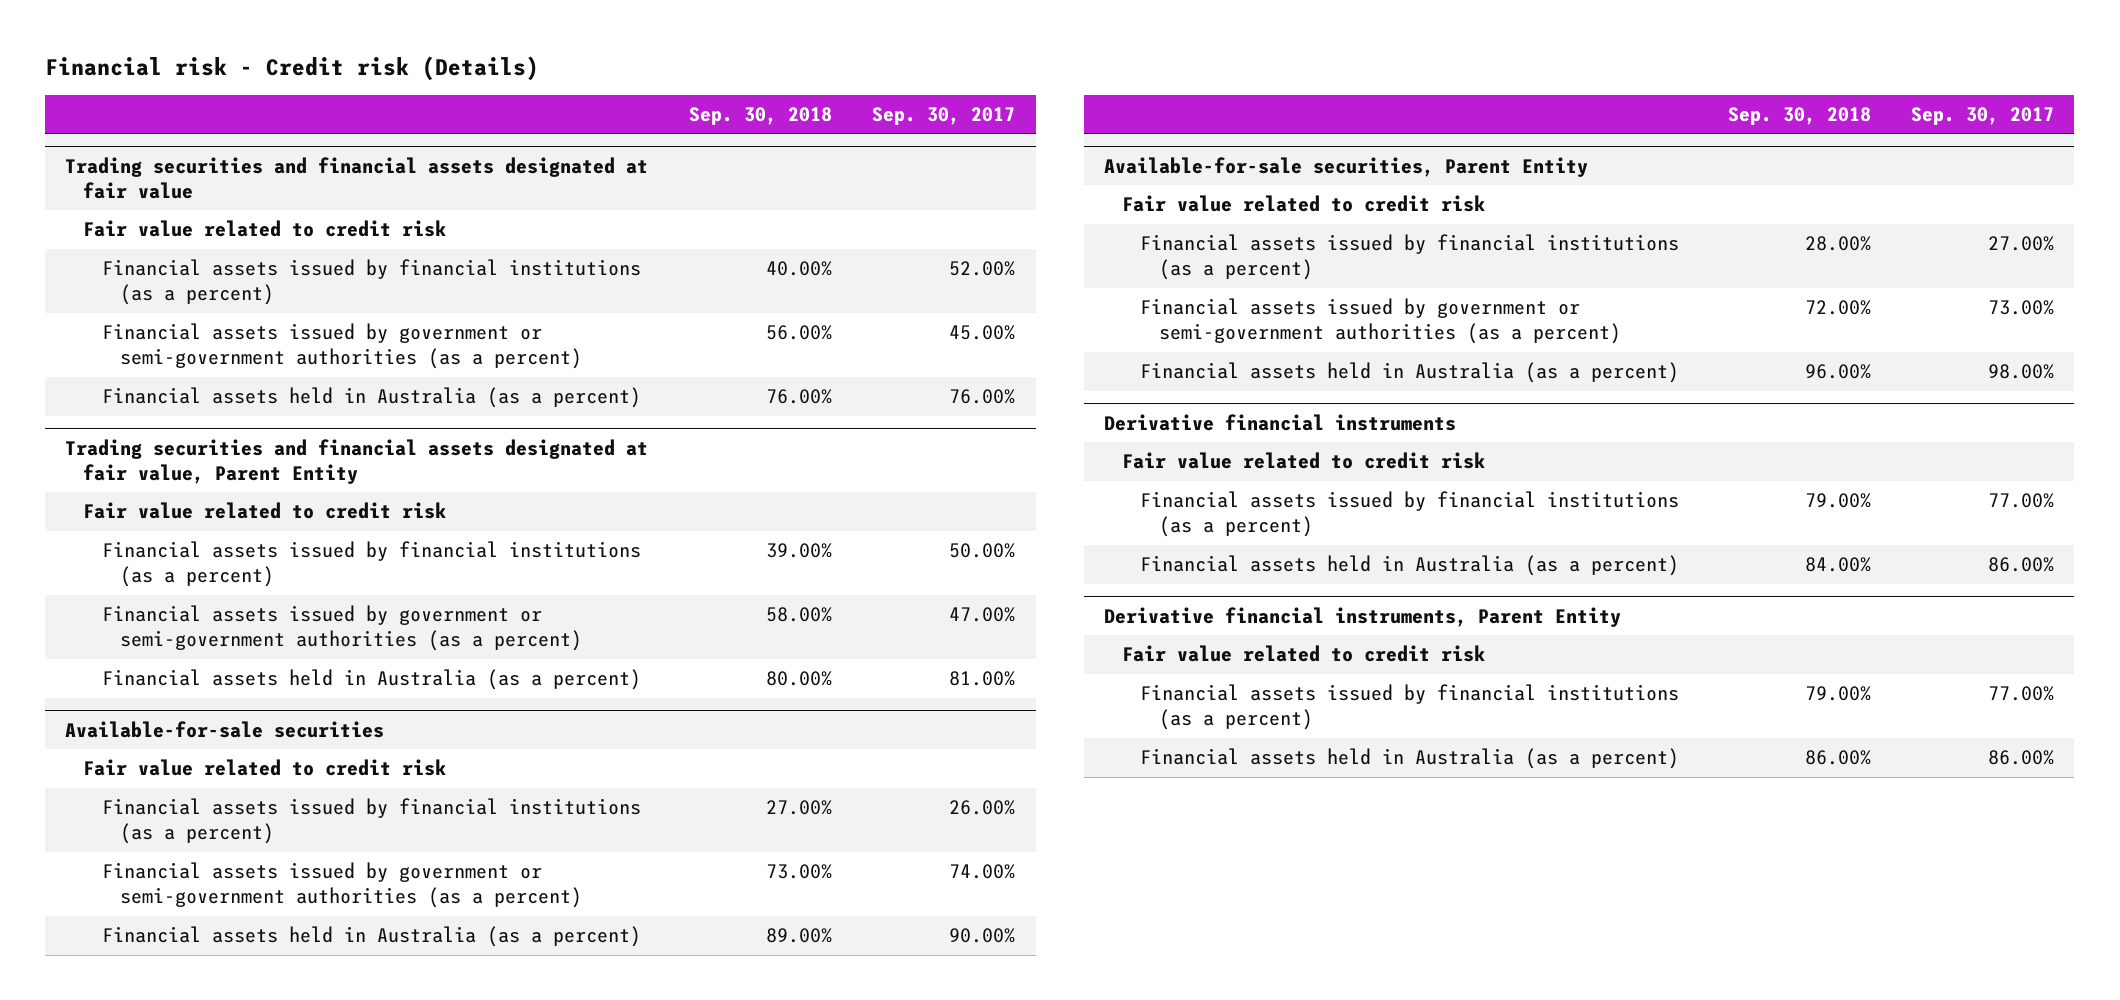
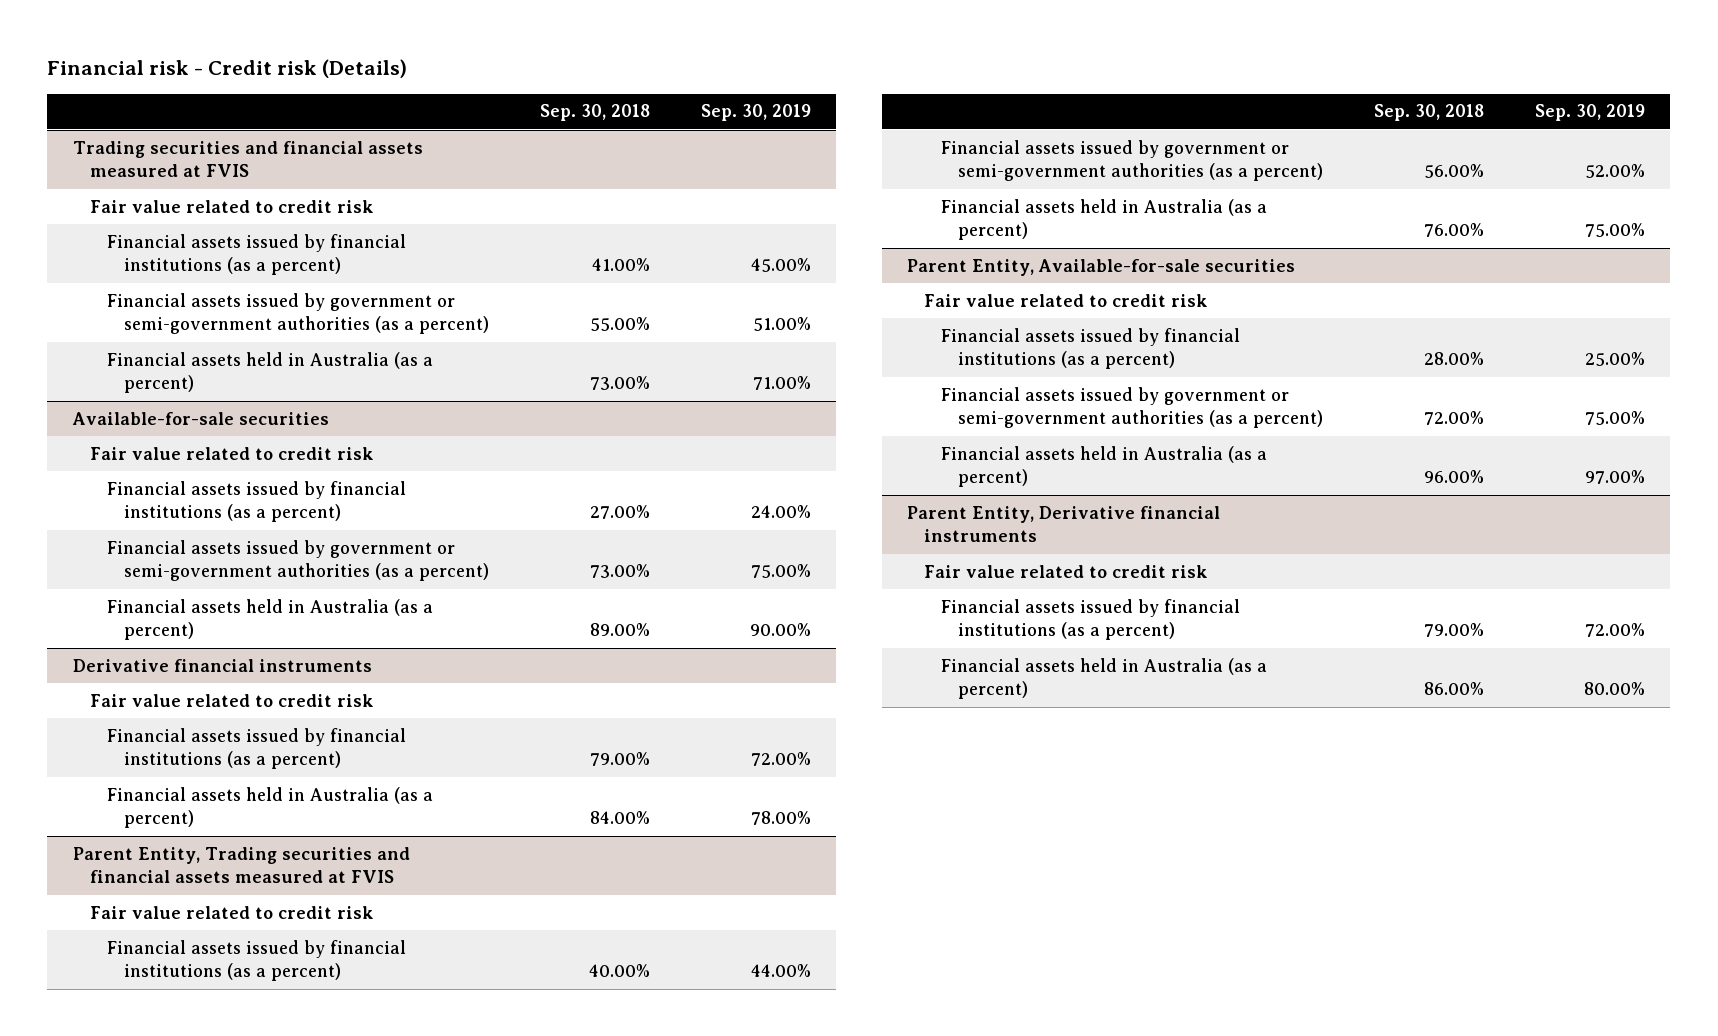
[872,106,1016,125] Sep. 30, 2017 -> none
none -> [700,104,811,122] Sep. 30, 2019
[83,220,447,238] Fair value related to credit risk -> none
[101,259,641,306] Financial assets issued by financial institutions (as a percent) -> none
[101,323,582,370] Financial assets issued by government or semi-government authorities (as a percent) -> none
[101,387,641,409] Financial assets held in Australia (as a percent) -> none
[65,438,649,484] Trading securities and financial assets designated at fair value, Parent Entity -> none
[65,156,649,199] Trading securities and financial assets designated at fair value -> [72,140,423,178] Trading securities and financial assets measured at FVIS
[765,543,832,559] 39.00% -> [591,258,650,272] 41.00%
[765,607,832,623] 58.00% -> [589,317,650,332] 55.00%
[765,671,832,687] 80.00% -> [589,376,650,391] 73.00%
[1104,156,1589,177] Available-for-sale securities, Parent Entity -> none
[1122,195,1486,213] Fair value related to credit risk -> none
[1140,234,1680,281] Financial assets issued by financial institutions (as a percent) -> none
[1140,298,1621,345] Financial assets issued by government or semi-government authorities (as a percent) -> none
[1140,362,1680,384] Financial assets held in Australia (as a percent) -> none
[1104,606,1622,627] Derivative financial instruments, Parent Entity -> none
none -> [72,846,410,884] Parent Entity, Trading securities and financial assets measured at FVIS
none -> [106,939,406,982] Financial assets issued by financial institutions (as a percent)
none -> [940,139,1323,182] Financial assets issued by government or semi-government authorities (as a percent)
none -> [940,198,1267,241] Financial assets held in Australia (as a percent)
none -> [907,258,1296,276] Parent Entity, Available-for-sale securities
none -> [924,293,1208,307] Fair value related to credit risk
none -> [940,327,1240,370] Financial assets issued by financial institutions (as a percent)
none -> [940,386,1323,429] Financial assets issued by government or semi-government authorities (as a percent)
none -> [940,445,1267,488] Financial assets held in Australia (as a percent)
none -> [907,505,1221,543] Parent Entity, Derivative financial instruments
none -> [924,564,1208,578] Fair value related to credit risk

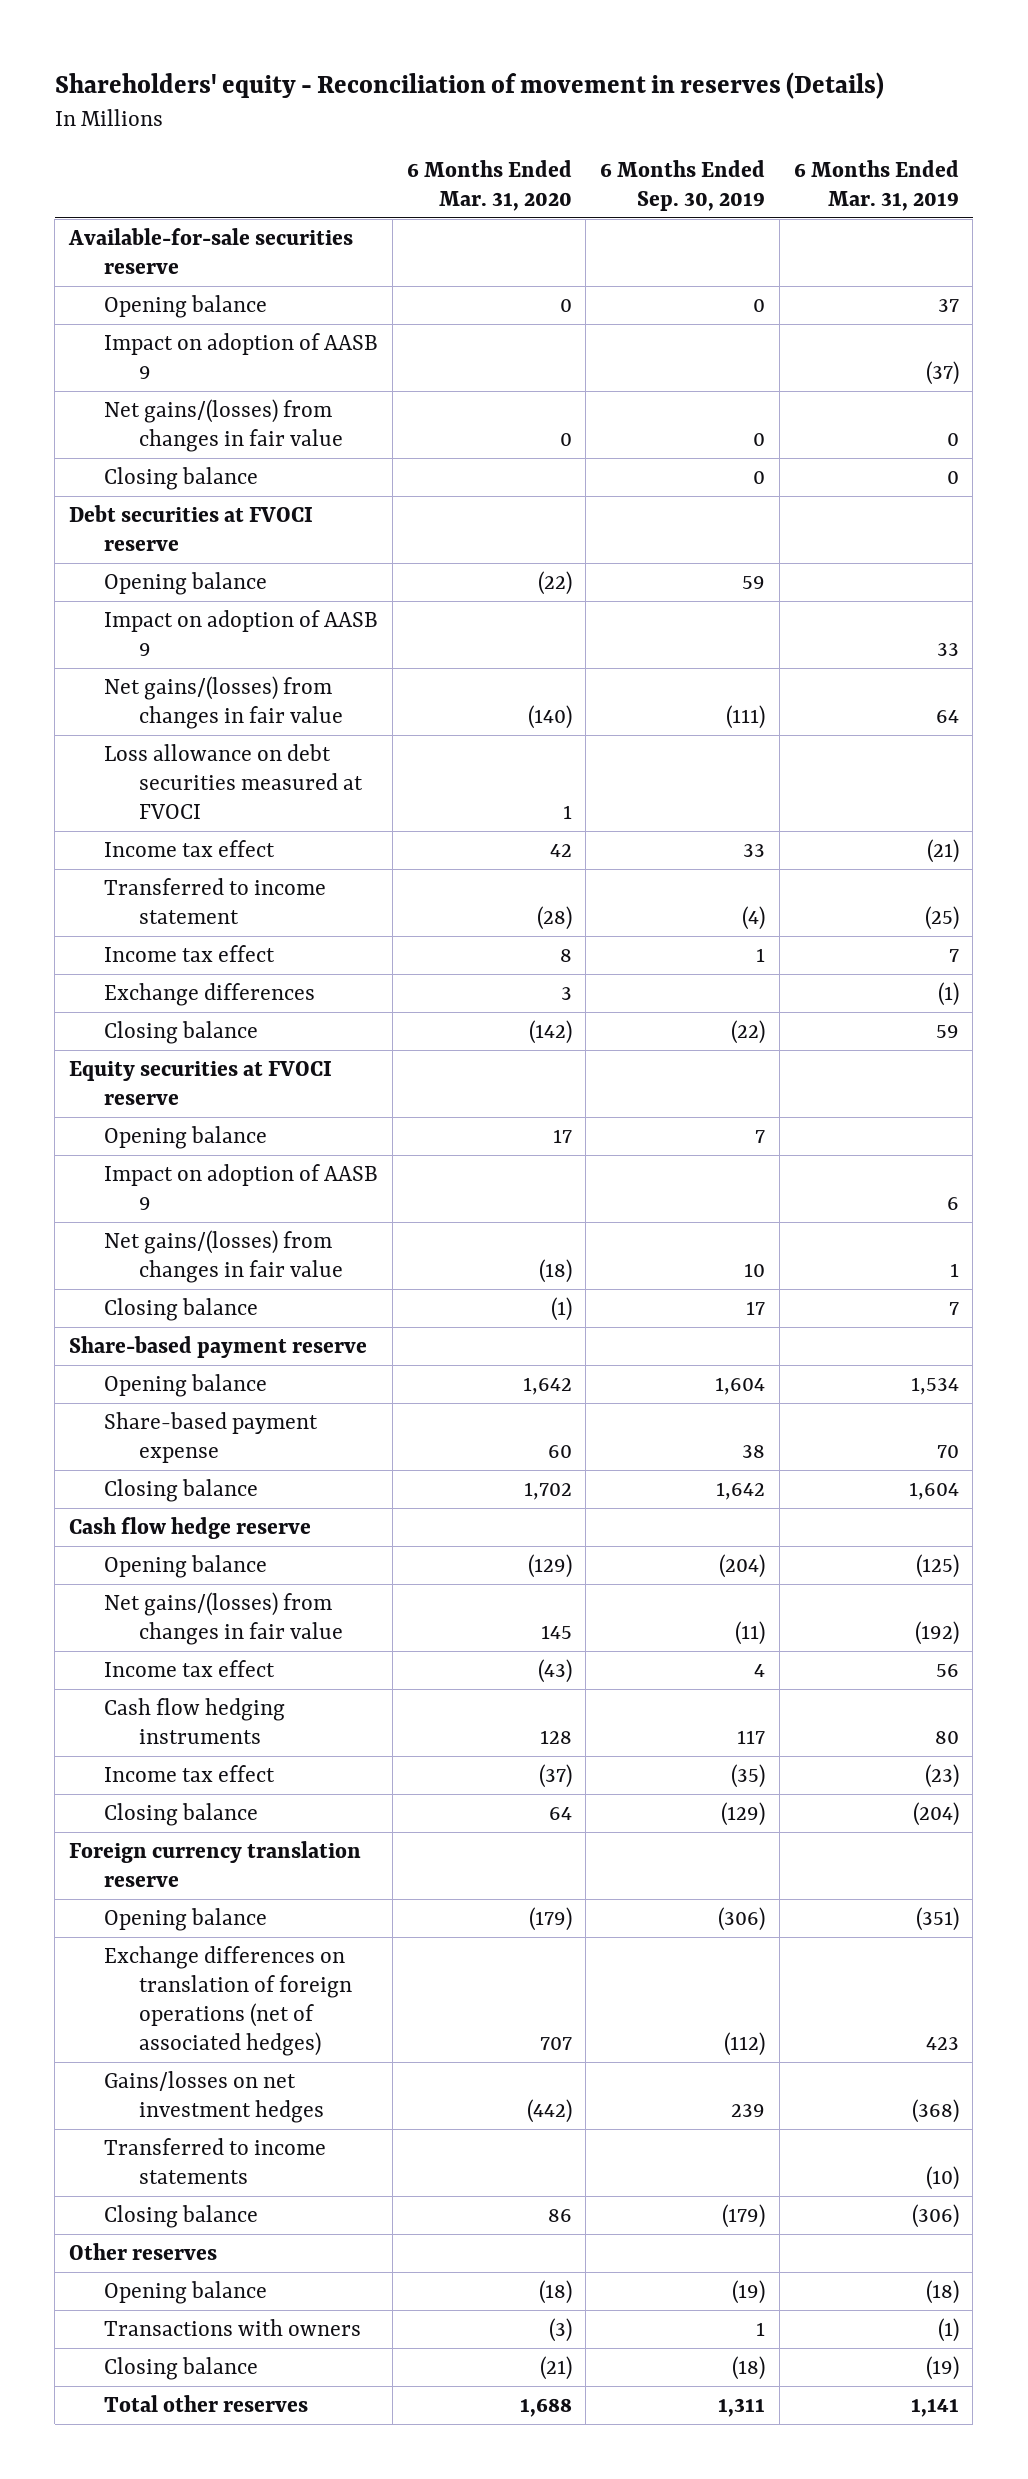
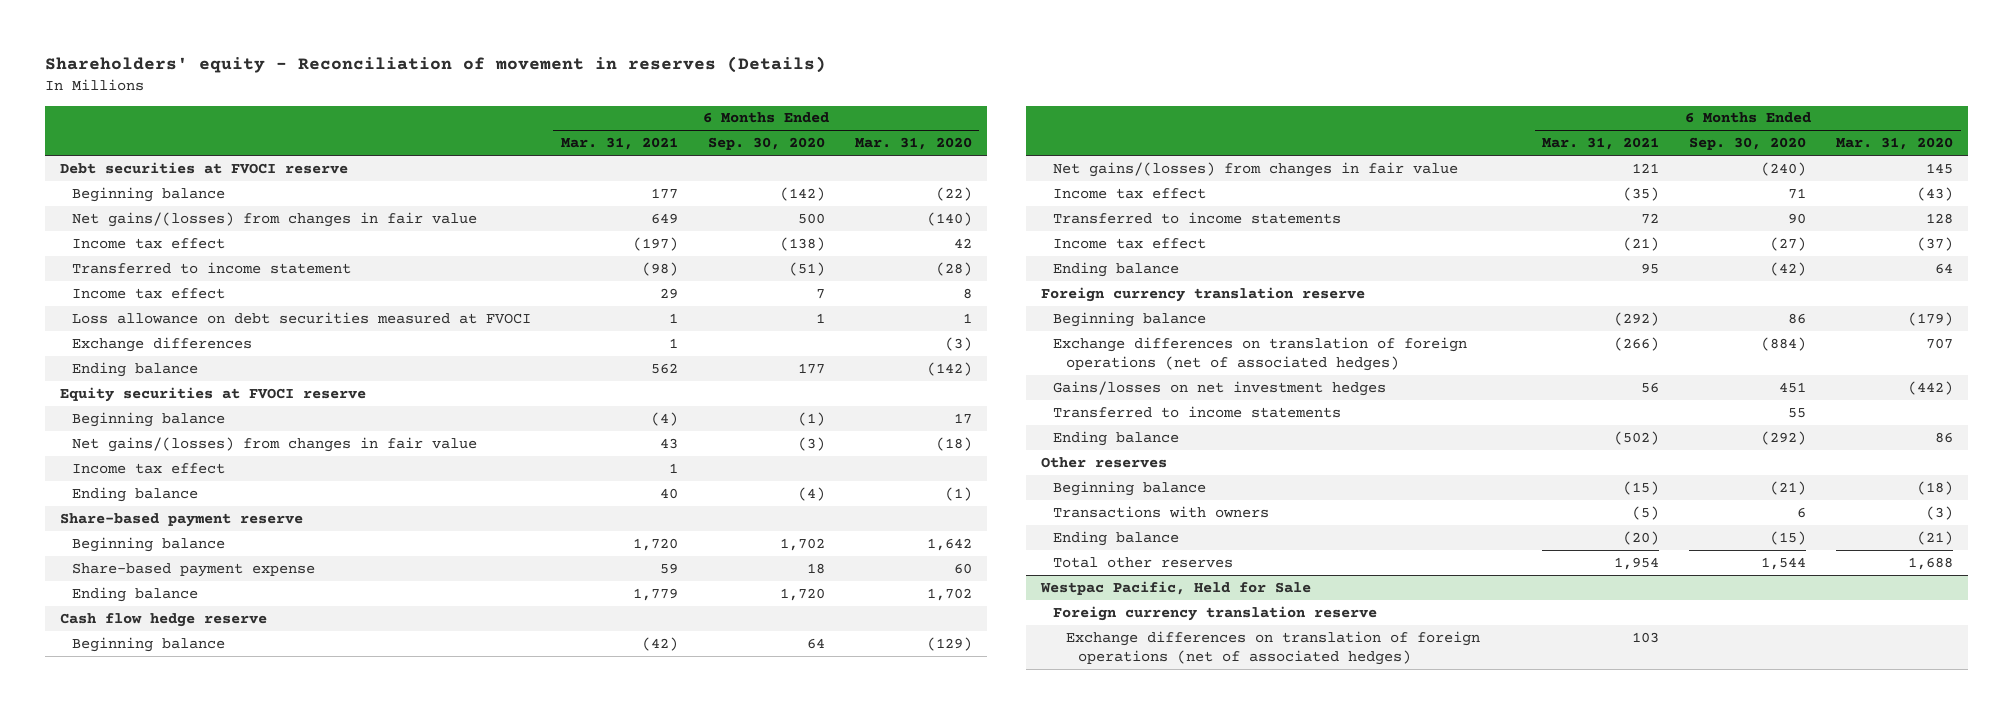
[600,159,766,211] 6 Months Ended Sep. 30, 2019 -> none
[793,159,959,211] 6 Months Ended Mar. 31, 2019 -> none
none -> [560,137,678,151] Mar. 31, 2021
none -> [707,137,825,151] Sep. 30, 2020
[68,228,354,274] Available-for-sale securities reserve -> none
[104,295,268,319] Opening balance -> none
[104,333,379,379] Impact on adoption of AASB 9 -> none
[104,399,344,452] Net gains/(losses) from changes in fair value -> none
[104,467,259,491] Closing balance -> none
[104,610,379,656] Impact on adoption of AASB 9 -> none
[104,572,268,596] Opening balance -> [71,186,225,202] Beginning balance
[104,744,364,819] Loss allowance on debt securities measured at FVOCI -> [71,311,531,324] Loss allowance on debt securities measured at FVOCI
[560,987,572,1001] 3 -> [944,336,972,351] (3)
[104,1021,259,1045] Closing balance -> [71,361,198,377] Ending balance
[104,1164,379,1210] Impact on adoption of AASB 9 -> none
[104,1126,268,1150] Opening balance -> [71,411,225,427] Beginning balance
none -> [71,462,225,474] Income tax effect
[104,1298,259,1322] Closing balance -> [71,486,198,502] Ending balance
[104,1374,268,1398] Opening balance -> [71,536,225,552] Beginning balance
[104,1479,259,1503] Closing balance -> [71,586,198,602] Ending balance
[104,1555,268,1579] Opening balance -> [71,636,225,652] Beginning balance
[104,1698,286,1744] Cash flow hedging instruments -> [1053,211,1342,224] Transferred to income statements
[104,1803,259,1827] Closing balance -> [1053,261,1180,277] Ending balance
[104,1908,268,1932] Opening balance -> [1053,311,1207,327] Beginning balance
[104,2205,259,2229] Closing balance -> [1053,430,1180,446] Ending balance
[104,2281,268,2305] Opening balance -> [1053,480,1207,496] Beginning balance
[104,2357,259,2381] Closing balance -> [1053,530,1180,546] Ending balance
none -> [1039,580,1311,595] Westpac Pacific, Held for Sale
none -> [1053,605,1378,621] Foreign currency translation reserve
none -> [1065,630,1480,666] Exchange differences on translation of foreign operations (net of associated hedges)

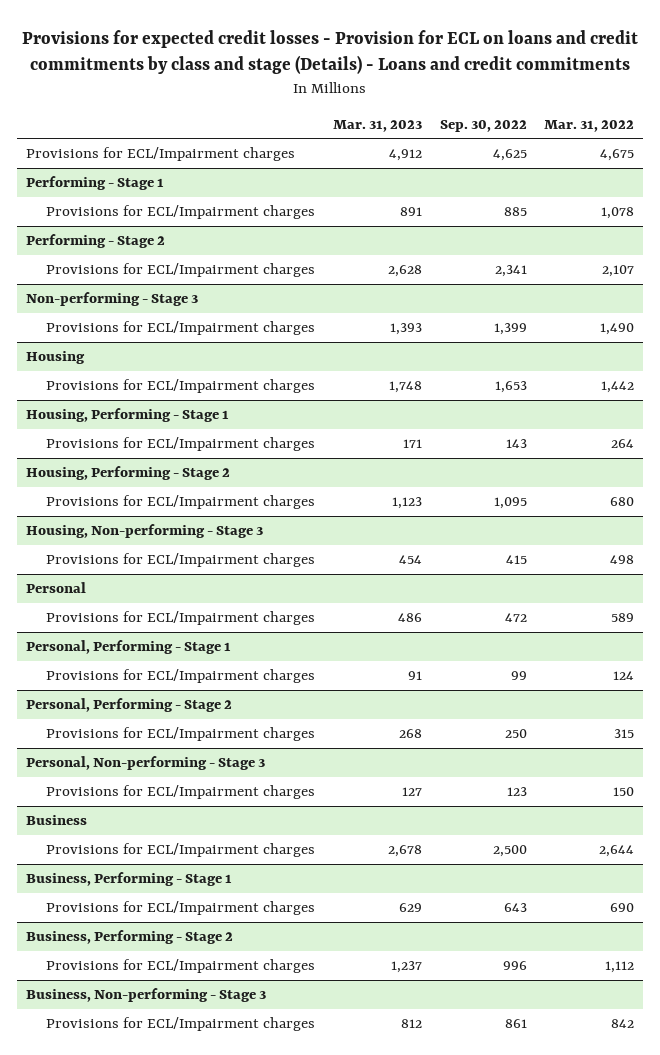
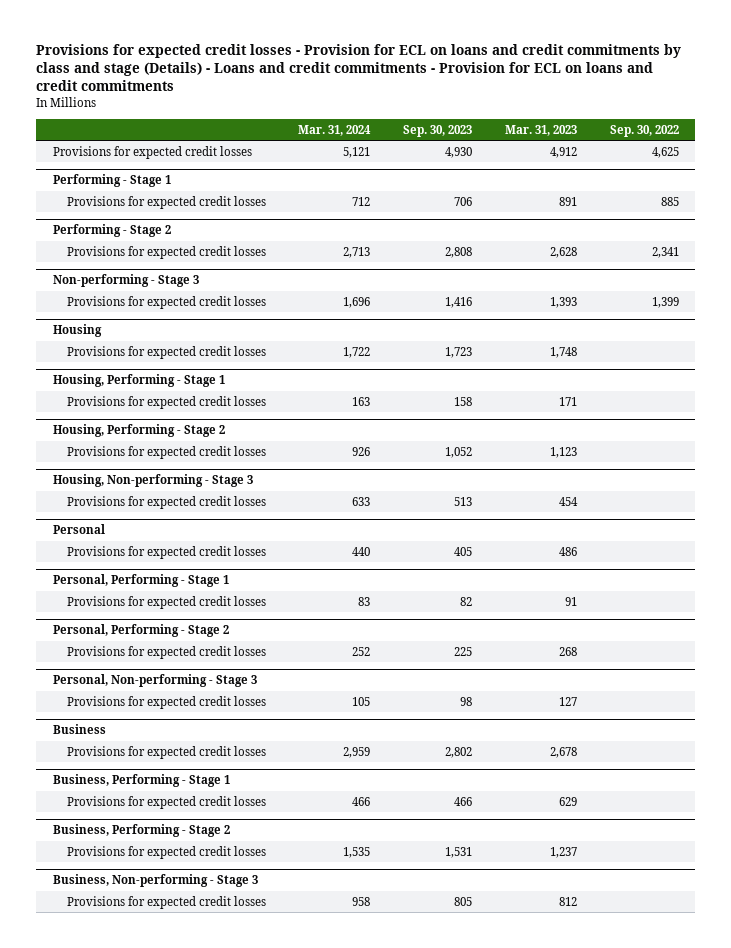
[22,29,639,74] Provisions for expected credit losses - Provision for ECL on loans and credit commitments by class and stage (Details) - Loans and credit commitments -> [36,43,682,92] Provisions for expected credit losses - Provision for ECL on loans and credit commitments by class and stage (Details) - Loans and credit commitments - Provision for ECL on loans and credit commitments
[544,119,635,132] Mar. 31, 2022 -> none
none -> [298,124,372,136] Mar. 31, 2024
none -> [403,124,473,137] Sep. 30, 2023
[26,147,296,162] Provisions for ECL/Impairment charges -> [52,145,252,159] Provisions for expected credit losses
[46,205,316,220] Provisions for ECL/Impairment charges -> [66,195,266,209] Provisions for expected credit losses
[46,263,316,278] Provisions for ECL/Impairment charges -> [66,245,266,259] Provisions for expected credit losses
[46,321,316,336] Provisions for ECL/Impairment charges -> [66,295,266,309] Provisions for expected credit losses
[46,379,316,394] Provisions for ECL/Impairment charges -> none
none -> [66,345,266,359] Provisions for expected credit losses
[46,437,316,452] Provisions for ECL/Impairment charges -> none
none -> [66,395,266,409] Provisions for expected credit losses
[46,495,316,510] Provisions for ECL/Impairment charges -> none
none -> [66,445,266,459] Provisions for expected credit losses
[46,553,316,568] Provisions for ECL/Impairment charges -> none
none -> [66,495,266,509] Provisions for expected credit losses
[46,611,316,626] Provisions for ECL/Impairment charges -> none
none -> [66,545,266,559] Provisions for expected credit losses
[46,669,316,684] Provisions for ECL/Impairment charges -> none
none -> [66,595,266,609] Provisions for expected credit losses
[46,727,316,742] Provisions for ECL/Impairment charges -> none
none -> [66,645,266,659] Provisions for expected credit losses
[46,785,316,800] Provisions for ECL/Impairment charges -> none
none -> [66,695,266,709] Provisions for expected credit losses
[46,843,316,858] Provisions for ECL/Impairment charges -> none
none -> [66,745,266,759] Provisions for expected credit losses
[46,901,316,916] Provisions for ECL/Impairment charges -> none
none -> [66,795,266,809] Provisions for expected credit losses
[46,959,316,974] Provisions for ECL/Impairment charges -> none
none -> [66,845,266,859] Provisions for expected credit losses
[46,1017,316,1032] Provisions for ECL/Impairment charges -> none
none -> [66,895,266,909] Provisions for expected credit losses

